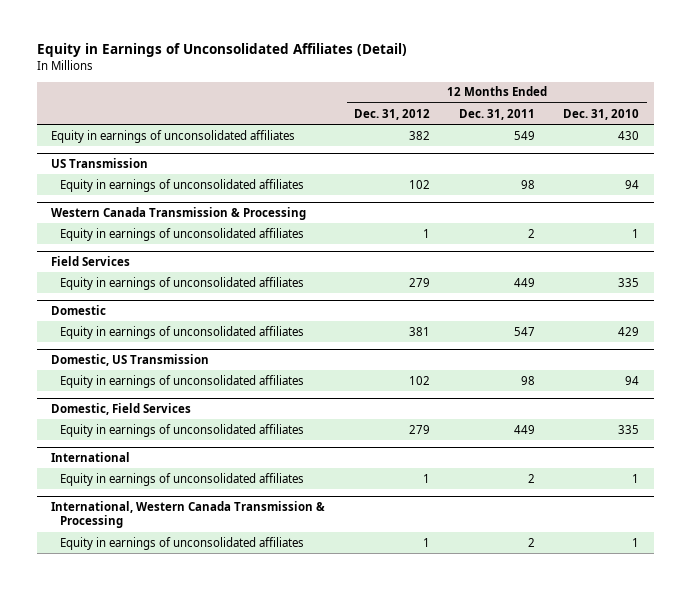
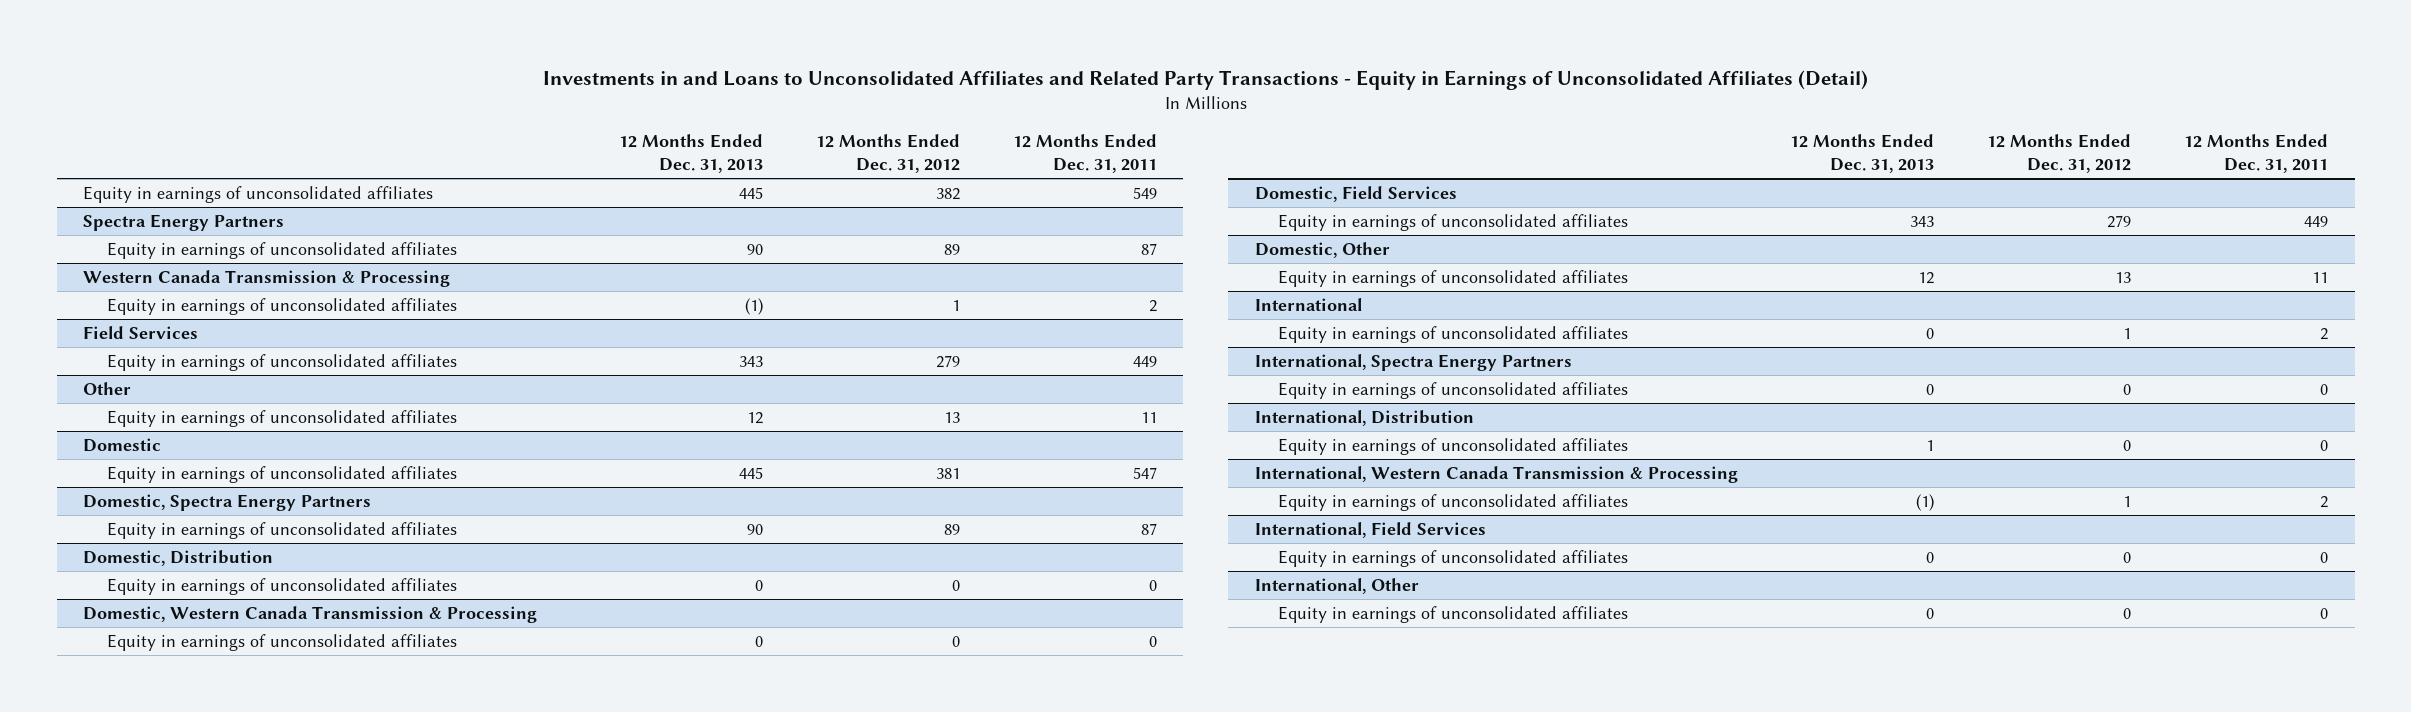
[36,43,407,58] Equity in Earnings of Unconsolidated Affiliates (Detail) -> [542,69,1868,90] Investments in and Loans to Unconsolidated Affiliates and Related Party Transactions - Equity in Earnings of Unconsolidated Affiliates (Detail)
[563,108,640,120] Dec. 31, 2010 -> none
none -> [619,133,764,174] 12 Months Ended Dec. 31, 2013
[50,157,148,168] US Transmission -> none
none -> [83,214,285,232] Spectra Energy Partners
[408,179,430,189] 102 -> [943,244,960,256] 89
[520,179,535,189] 98 -> [1140,243,1157,256] 87
none -> [83,382,132,396] Other
none -> [106,410,457,428] Equity in earnings of unconsolidated affiliates
[50,353,209,366] Domestic, US Transmission -> none
none -> [83,494,372,512] Domestic, Spectra Energy Partners
[408,375,430,385] 102 -> [943,524,960,536] 89
[520,375,535,385] 98 -> [1140,523,1157,536] 87
none -> [83,550,274,567] Domestic, Distribution
none -> [106,578,457,596] Equity in earnings of unconsolidated affiliates
none -> [83,606,538,624] Domestic, Western Canada Transmission & Processing
none -> [106,634,457,652] Equity in earnings of unconsolidated affiliates
none -> [1254,242,1390,259] Domestic, Other
none -> [1278,270,1629,288] Equity in earnings of unconsolidated affiliates
none -> [1254,354,1572,372] International, Spectra Energy Partners
none -> [1278,382,1629,400] Equity in earnings of unconsolidated affiliates
none -> [1254,410,1474,427] International, Distribution
none -> [1278,438,1629,456] Equity in earnings of unconsolidated affiliates
none -> [1254,522,1486,539] International, Field Services
none -> [1278,550,1629,568] Equity in earnings of unconsolidated affiliates
none -> [1254,578,1419,595] International, Other
none -> [1278,606,1629,624] Equity in earnings of unconsolidated affiliates

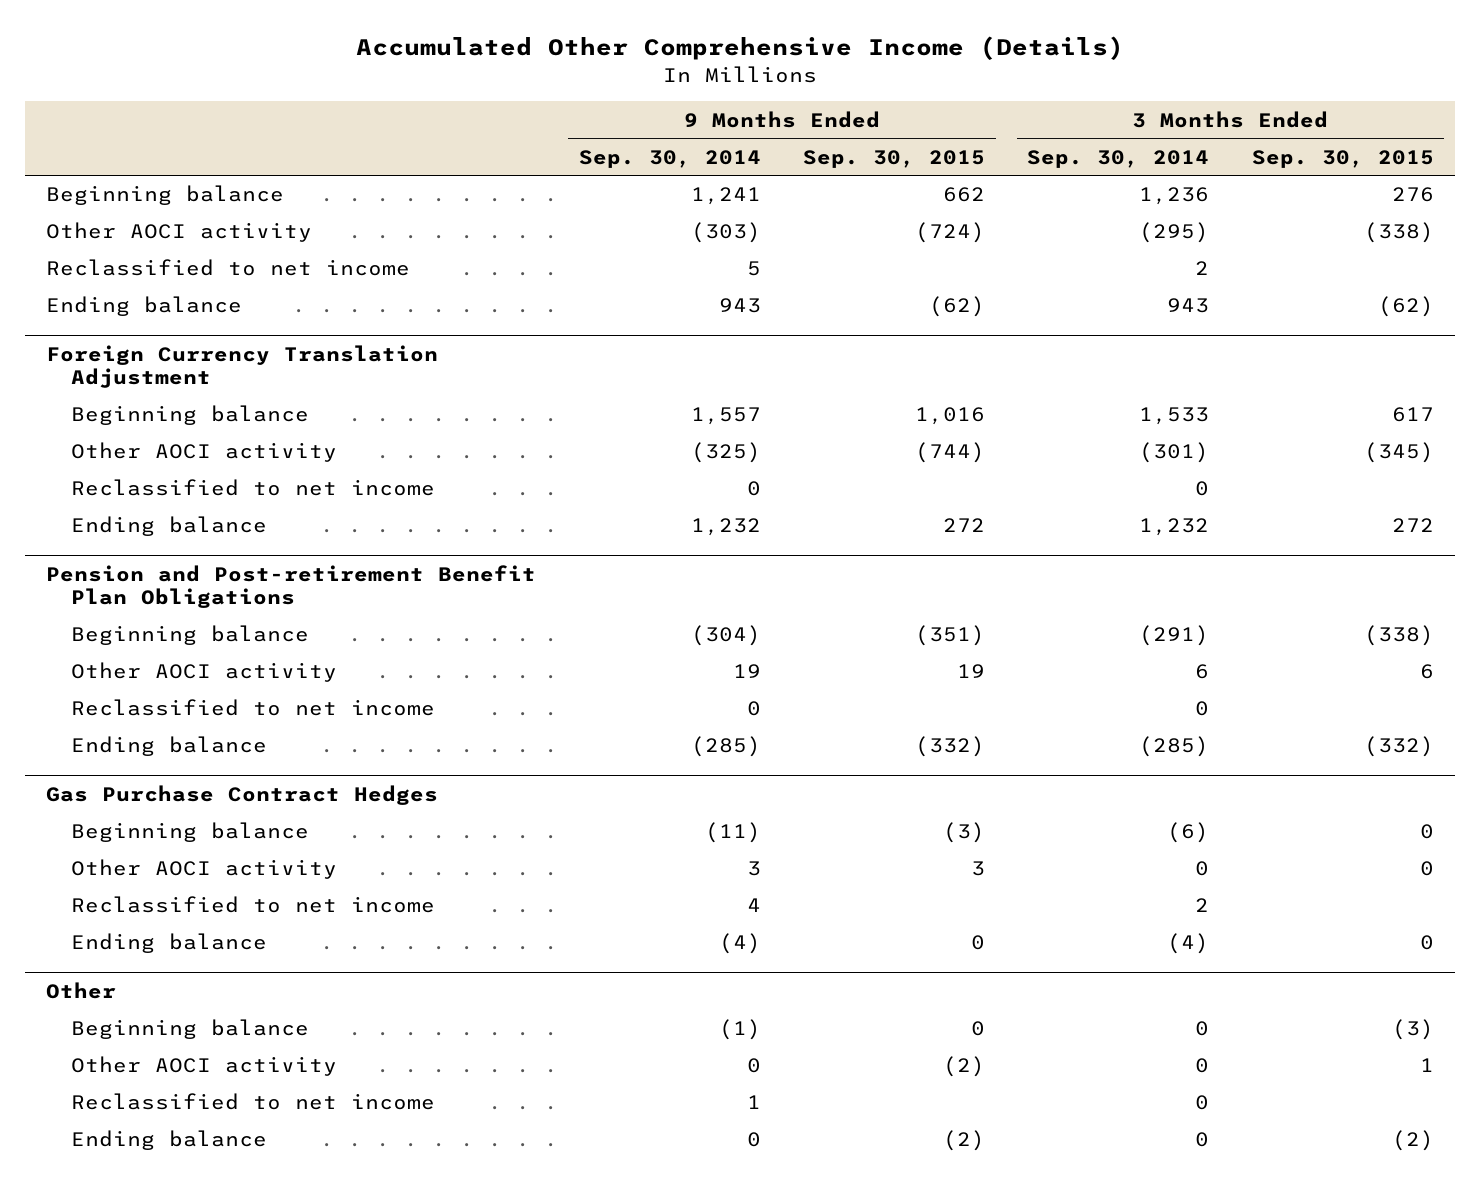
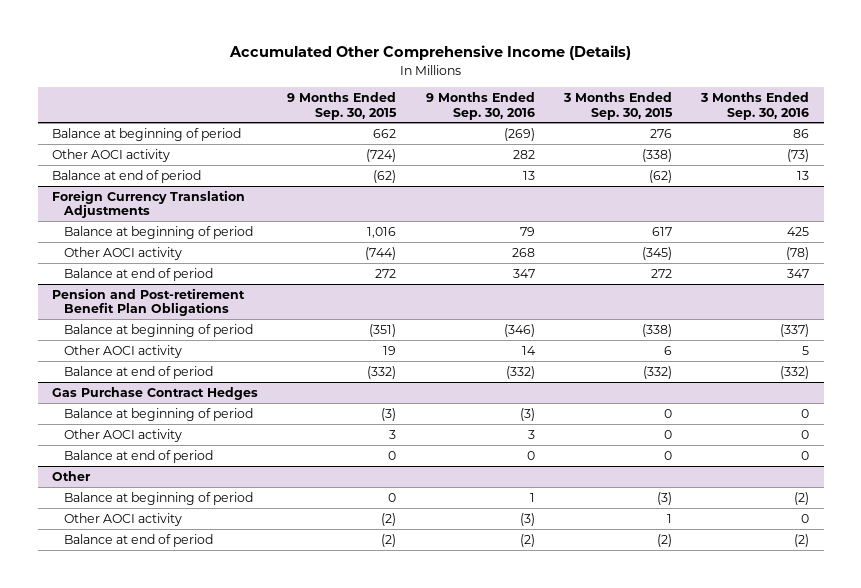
[578,149,761,168] Sep. 30, 2014 -> none
[1027,149,1210,168] Sep. 30, 2014 -> none
none -> [425,91,535,120] 9 Months Ended Sep. 30, 2016
none -> [699,91,809,120] 3 Months Ended Sep. 30, 2016
[46,185,285,206] Beginning balance -> [52,127,242,141] Balance at beginning of period
[46,259,411,277] Reclassified to net income -> none
[46,296,243,317] Ending balance -> [52,169,202,183] Balance at end of period
[46,345,439,389] Foreign Currency Translation Adjustment -> [52,189,246,219] Foreign Currency Translation Adjustments
[70,405,309,426] Beginning balance -> [63,225,253,239] Balance at beginning of period
[70,479,435,497] Reclassified to net income -> none
[70,516,267,537] Ending balance -> [63,267,213,281] Balance at end of period
[70,625,309,646] Beginning balance -> [63,323,253,337] Balance at beginning of period
[70,699,435,717] Reclassified to net income -> none
[70,736,267,757] Ending balance -> [63,365,213,379] Balance at end of period
[70,822,309,843] Beginning balance -> [63,407,253,421] Balance at beginning of period
[70,896,435,914] Reclassified to net income -> none
[70,933,267,954] Ending balance -> [63,449,213,463] Balance at end of period
[70,1019,309,1040] Beginning balance -> [63,491,253,505] Balance at beginning of period
[70,1093,435,1111] Reclassified to net income -> none
[70,1130,267,1151] Ending balance -> [63,533,213,547] Balance at end of period

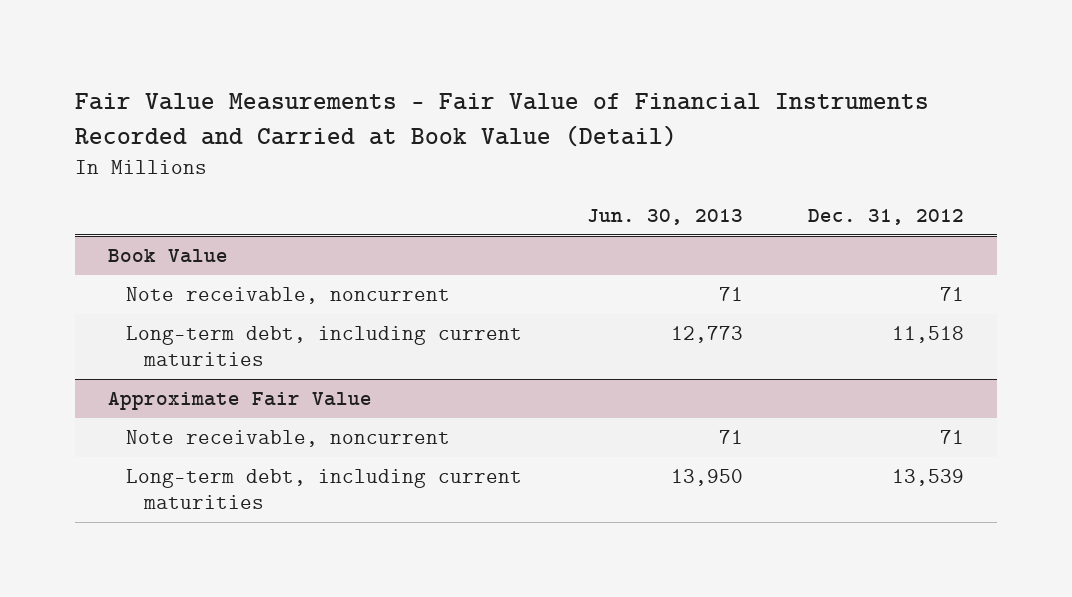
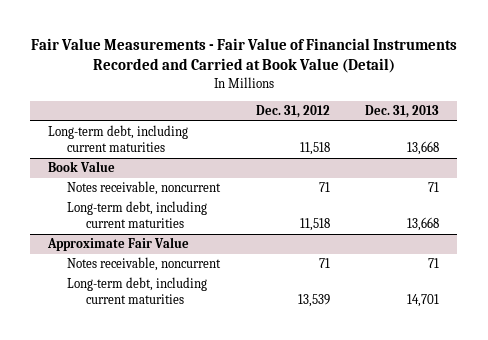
[586,209,743,226] Jun. 30, 2013 -> none
none -> [365,104,440,118] Dec. 31, 2013
none -> [48,125,189,153] Long-term debt, including current maturities
[125,287,450,305] Note receivable, noncurrent -> [67,181,222,196] Notes receivable, noncurrent
[125,430,450,448] Note receivable, noncurrent -> [67,257,222,272] Notes receivable, noncurrent

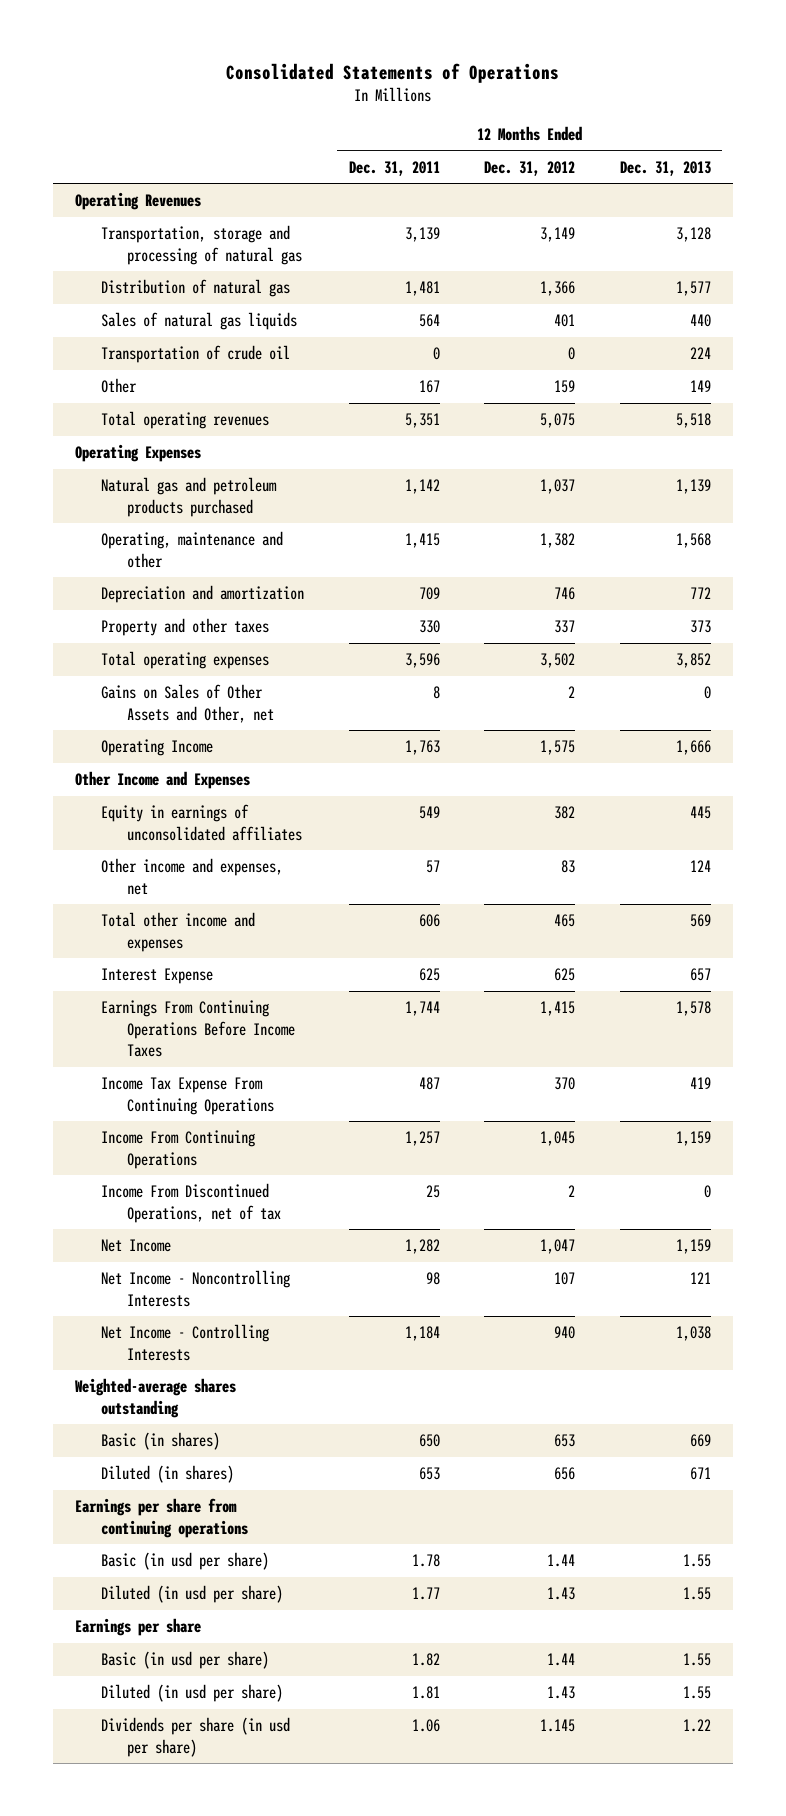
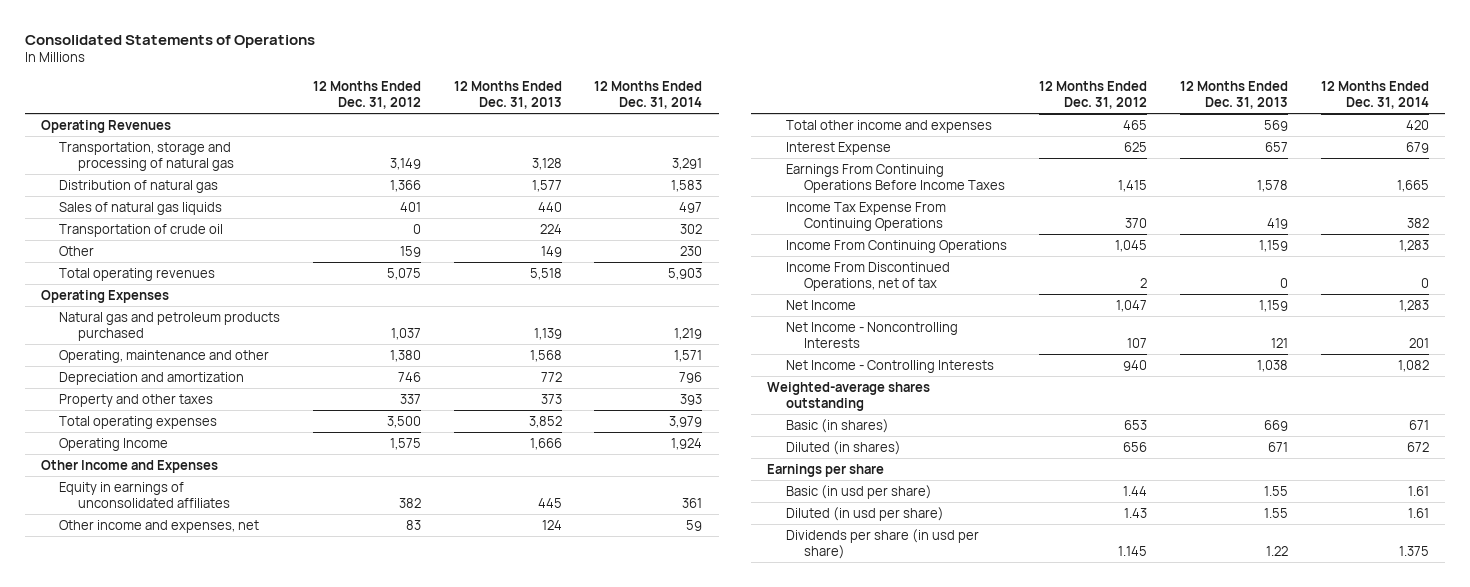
[348,160,440,176] Dec. 31, 2011 -> none
none -> [594,81,703,110] 12 Months Ended Dec. 31, 2014
[540,533,576,549] 1,382 -> [389,349,421,362] 1,380
[101,684,274,723] Gains on Sales of Other Assets and Other, net -> none
[540,653,576,669] 3,502 -> [386,415,421,428] 3,500
[75,1498,249,1538] Earnings per share from continuing operations -> none
[101,1552,270,1571] Basic (in usd per share) -> none
[101,1585,284,1604] Diluted (in usd per share) -> none

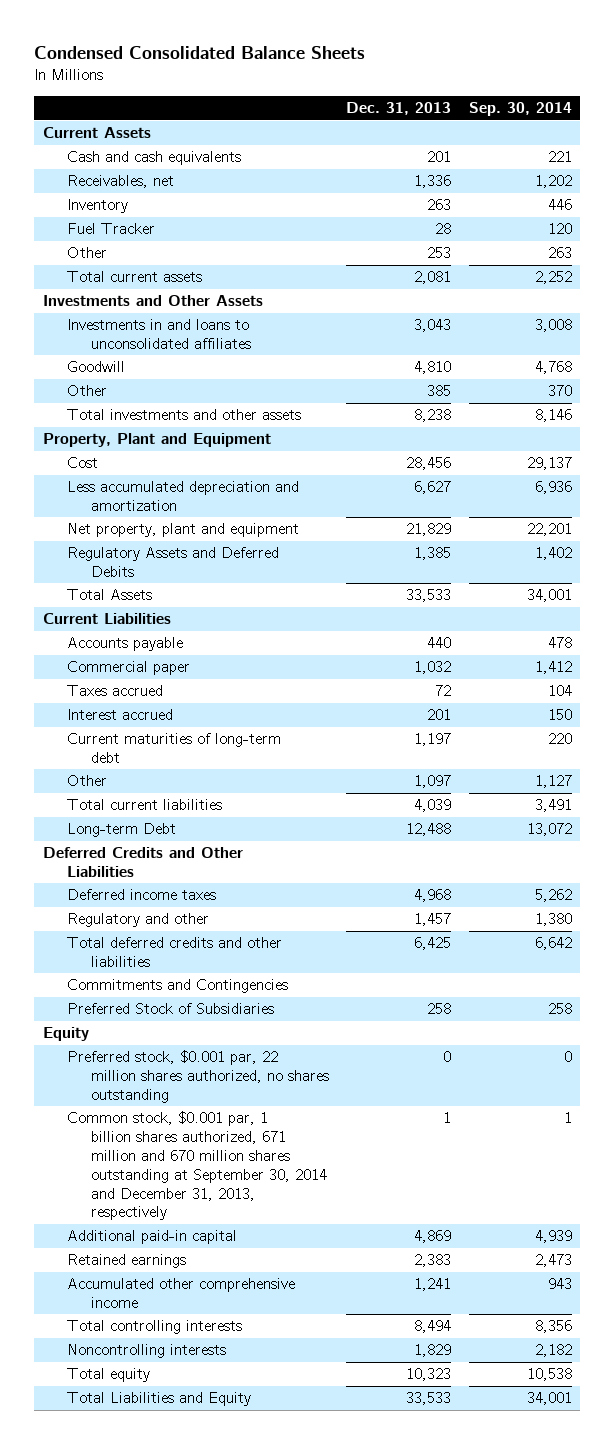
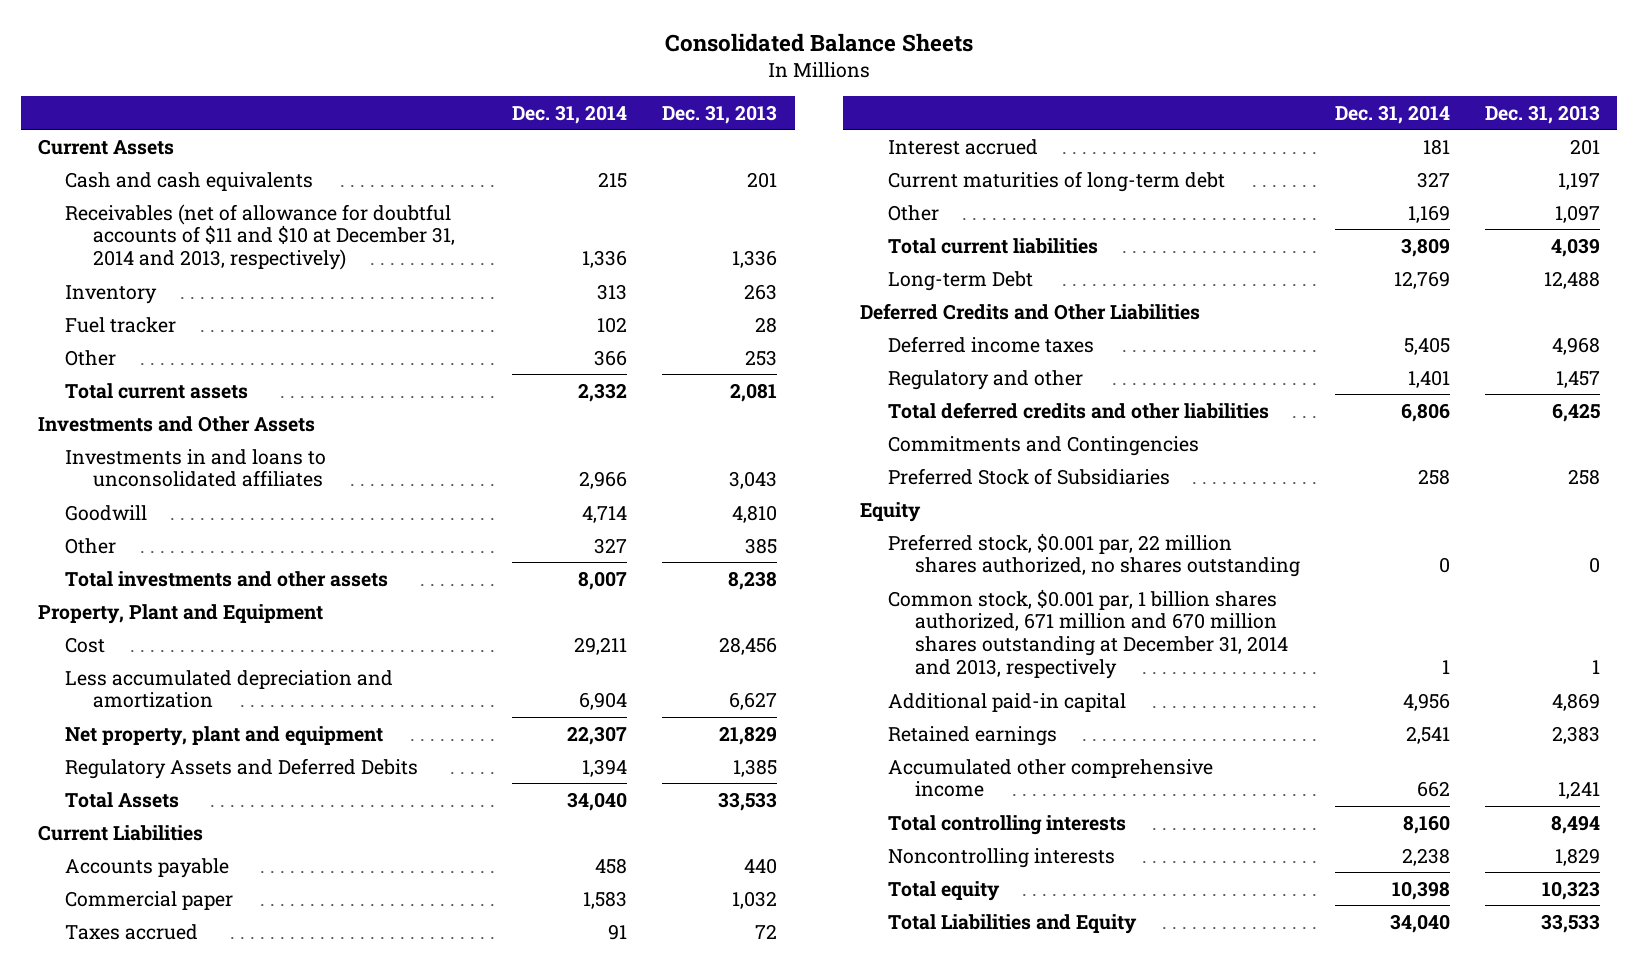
[34,45,366,59] Condensed Consolidated Balance Sheets -> [664,32,973,52] Consolidated Balance Sheets
[468,102,572,117] Sep. 30, 2014 -> none
none -> [512,104,628,124] Dec. 31, 2014
[66,175,174,189] Receivables, net -> [65,203,455,271] Receivables (net of allowance for doubtful accounts of $11 and $10 at December 31, 2014 and 2013, respectively)
[66,223,155,235] Fuel Tracker -> [65,316,177,333] Fuel tracker
[66,1111,328,1221] Common stock, $0.001 par, 1 billion shares authorized, 671 million and 670 million shares outstanding at September 30, 2014 and December 31, 2013, respectively -> [887,588,1288,680] Common stock, $0.001 par, 1 billion shares authorized, 671 million and 670 million shares outstanding at December 31, 2014 and 2013, respectively

